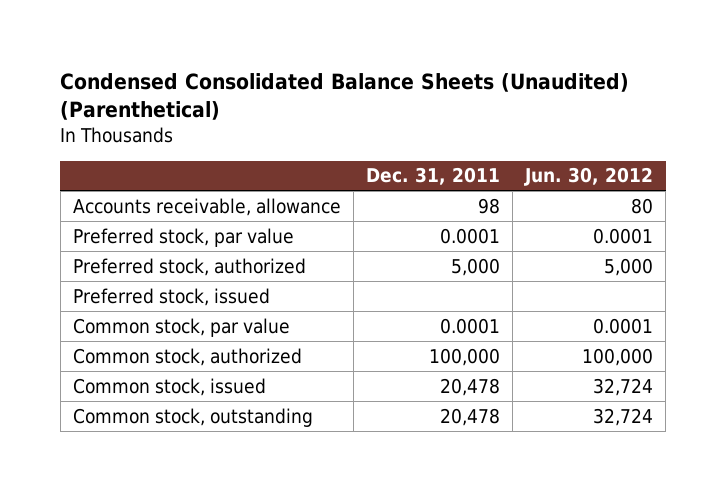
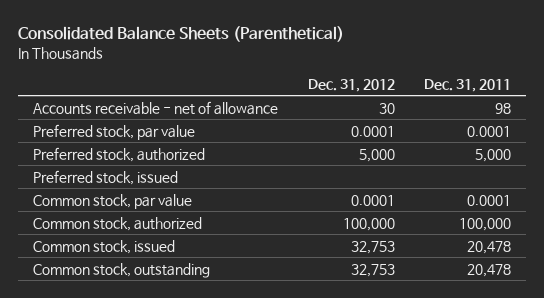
[60,72,630,121] Condensed Consolidated Balance Sheets (Unaudited) (Parenthetical) -> [17,26,344,43] Consolidated Balance Sheets (Parenthetical)
[524,167,654,187] Jun. 30, 2012 -> none
none -> [307,78,395,92] Dec. 31, 2012
[72,197,341,216] Accounts receivable, allowance -> [32,100,278,115] Accounts receivable - net of allowance

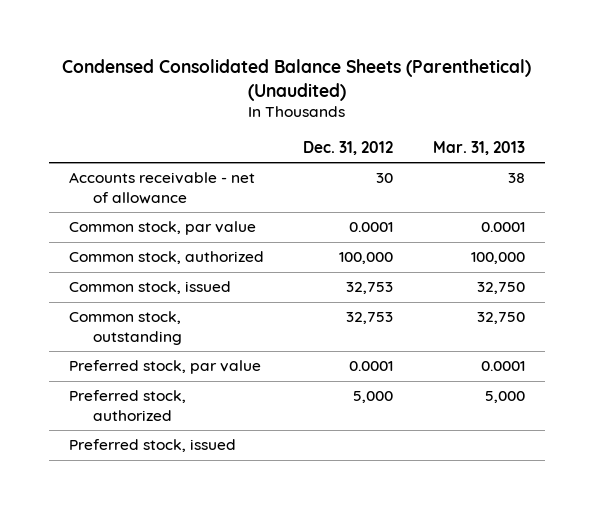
[17,26,344,43] Consolidated Balance Sheets (Parenthetical) -> [61,58,531,101] Condensed Consolidated Balance Sheets (Parenthetical) (Unaudited)
[424,78,512,92] Dec. 31, 2011 -> none
none -> [432,140,525,155] Mar. 31, 2013
[32,123,195,140] Preferred stock, par value -> [68,360,261,375] Preferred stock, par value
[32,146,205,162] Preferred stock, authorized -> [68,390,186,421] Preferred stock, authorized
[32,169,178,185] Preferred stock, issued -> [68,439,236,453] Preferred stock, issued

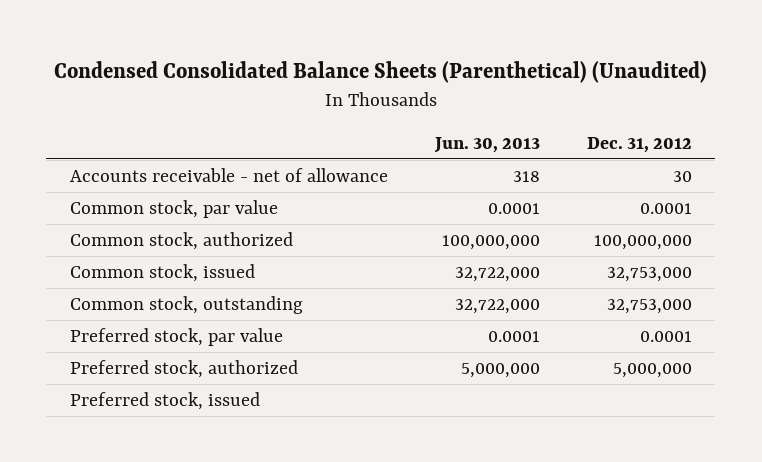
[432,140,525,155] Mar. 31, 2013 -> none
none -> [433,136,540,153] Jun. 30, 2013
[339,252,394,265] 100,000 -> [593,234,692,250] 100,000,000
[346,282,394,295] 32,753 -> [606,266,692,282] 32,753,000
[346,312,394,325] 32,753 -> [606,298,692,314] 32,753,000
[353,391,394,404] 5,000 -> [612,362,692,378] 5,000,000

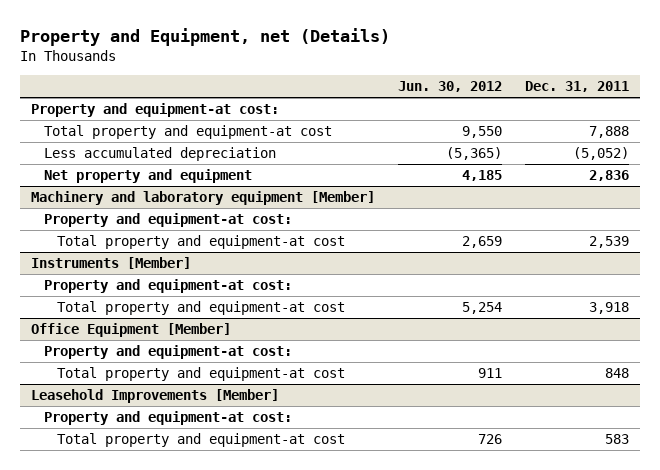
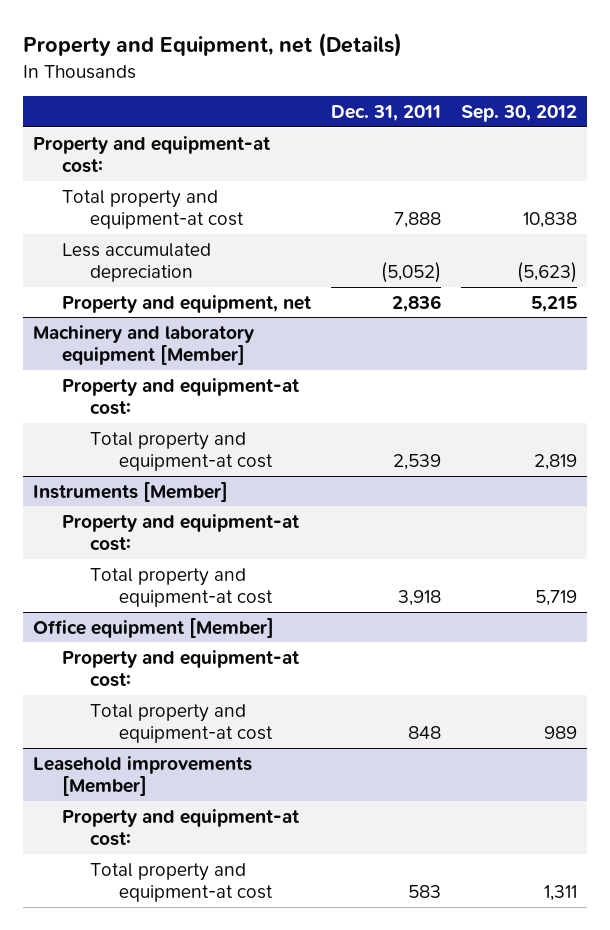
[397,81,502,93] Jun. 30, 2012 -> none
none -> [460,105,577,123] Sep. 30, 2012
[44,169,253,184] Net property and equipment -> [61,294,311,313] Property and equipment, net
[31,323,232,338] Office Equipment [Member] -> [32,617,274,638] Office equipment [Member]
[31,389,280,404] Leasehold Improvements [Member] -> [32,755,252,797] Leasehold improvements [Member]

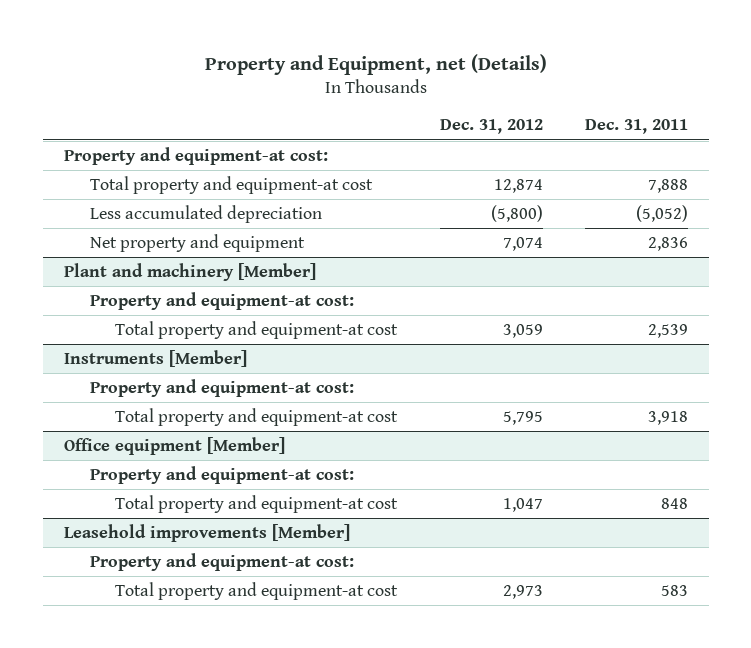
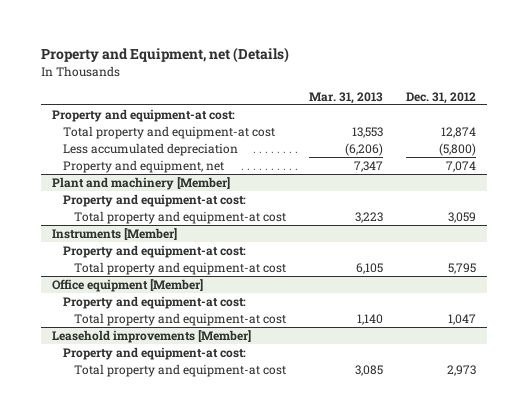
[584,119,688,135] Dec. 31, 2011 -> none
none -> [308,91,383,104] Mar. 31, 2013
[89,233,305,252] Net property and equipment -> [63,159,225,173] Property and equipment, net

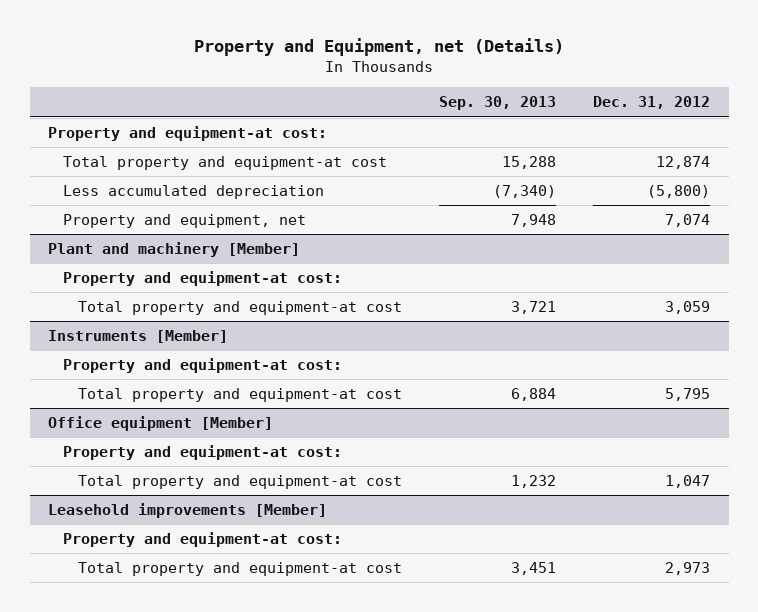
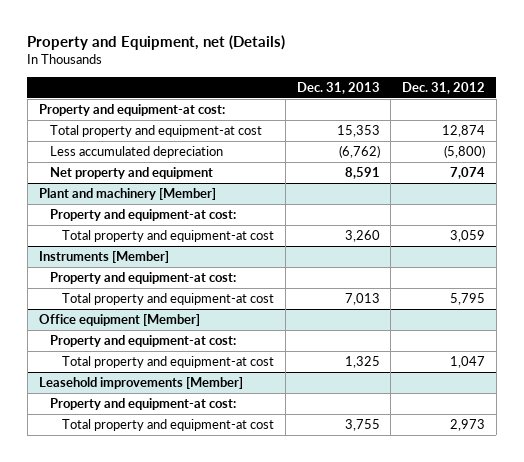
[439,96,557,111] Sep. 30, 2013 -> none
none -> [296,82,380,95] Dec. 31, 2013
[63,214,307,229] Property and equipment, net -> [50,166,214,179] Net property and equipment

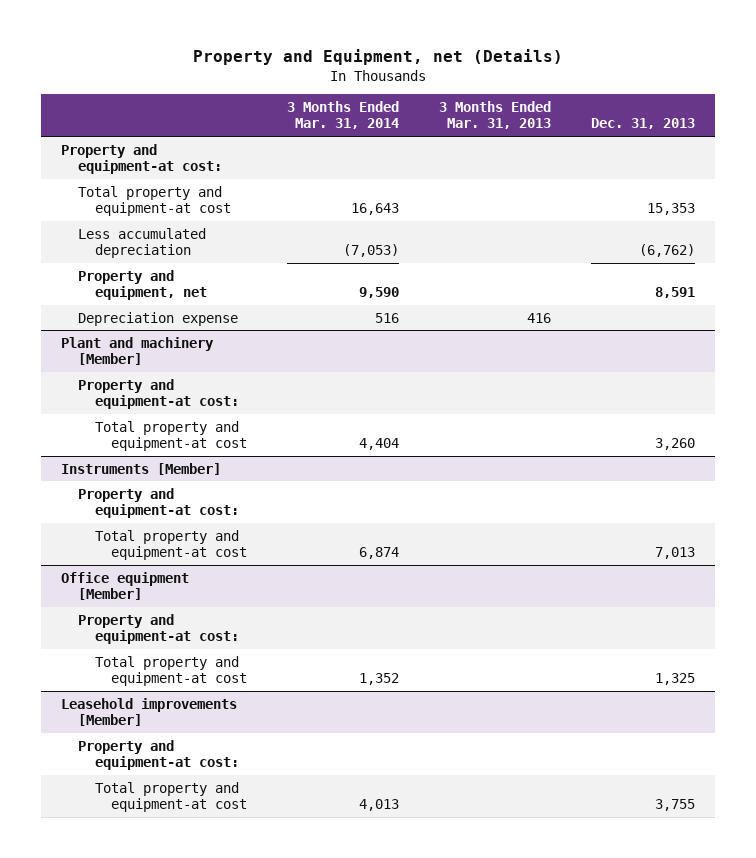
[402,82,486,95] Dec. 31, 2012 -> none
none -> [287,101,400,130] 3 Months Ended Mar. 31, 2014
none -> [438,101,551,130] 3 Months Ended Mar. 31, 2013
[50,166,214,179] Net property and equipment -> [77,269,207,300] Property and equipment, net
none -> [77,311,238,326] Depreciation expense

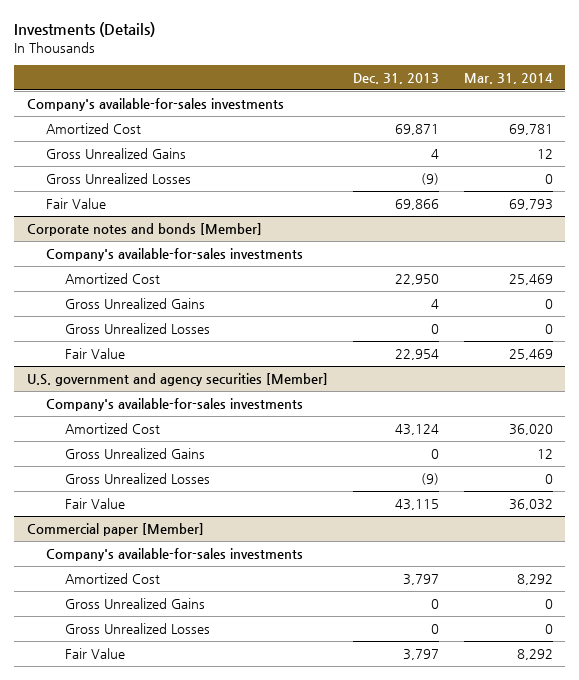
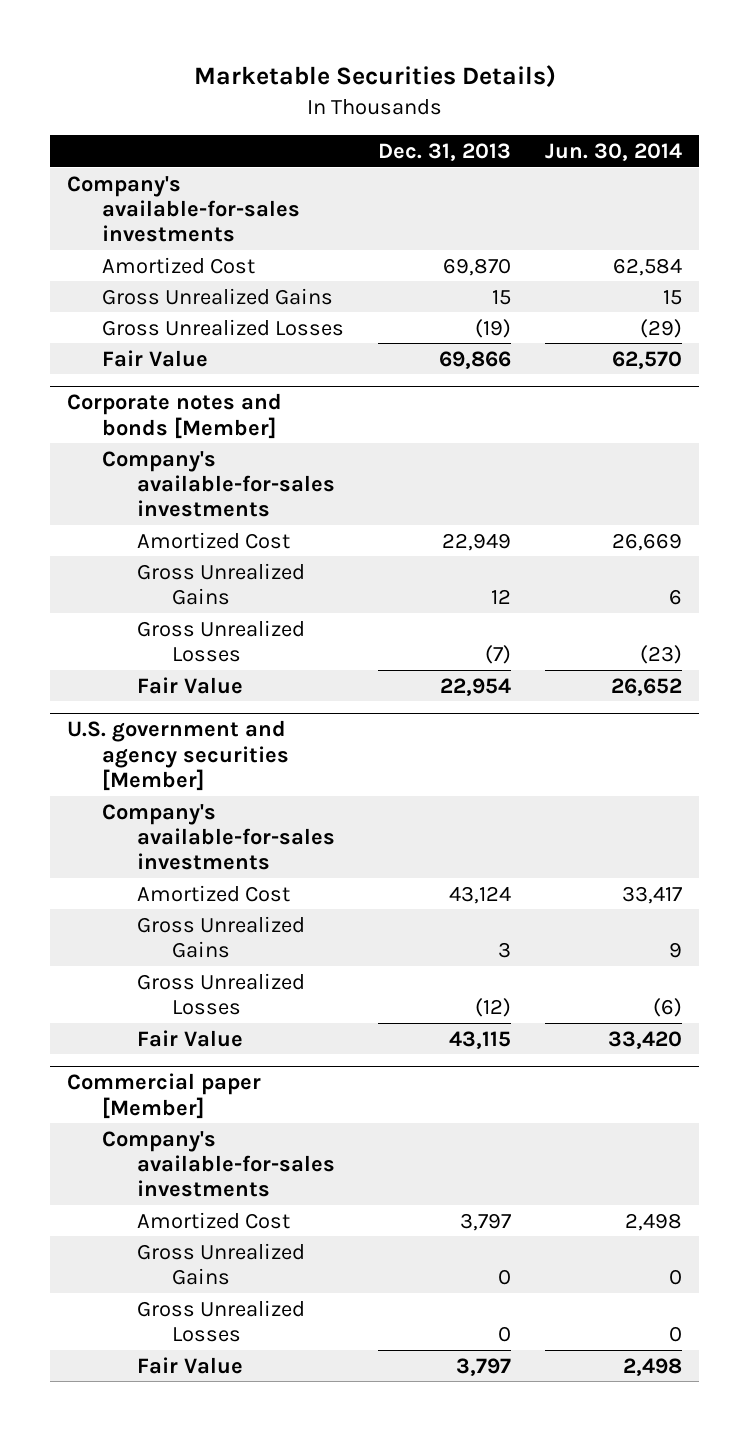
[13,22,155,38] Investments (Details) -> [193,65,556,88] Marketable Securities Details)
[463,73,553,85] Mar. 31, 2014 -> none
none -> [544,142,682,161] Jun. 30, 2014
[394,123,439,135] 69,871 -> [442,257,511,276] 69,870
[430,148,439,159] 4 -> [491,289,511,305] 15
[420,172,439,185] (9) -> [474,318,511,338] (19)
[394,273,439,285] 22,950 -> [441,532,511,551] 22,949
[430,298,439,309] 4 -> [490,588,511,604] 12
[430,323,439,334] 0 -> [484,644,511,664] (7)
[430,448,439,459] 0 -> [497,941,511,958] 3
[420,472,439,485] (9) -> [474,997,511,1017] (12)

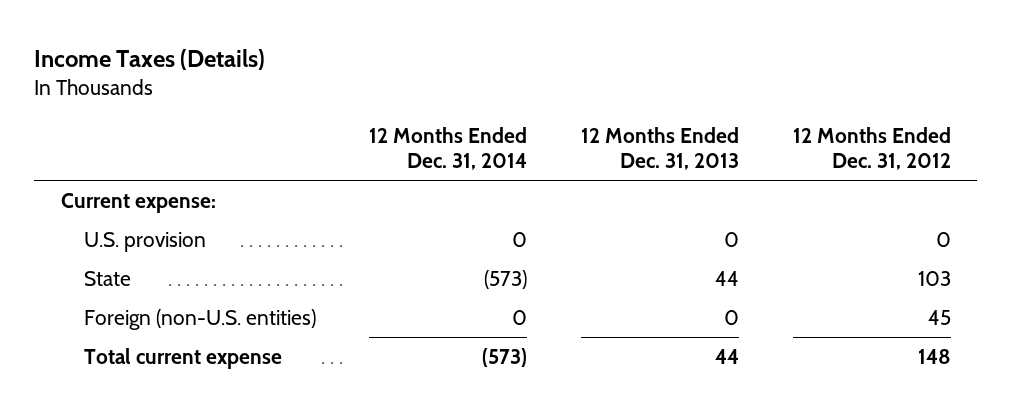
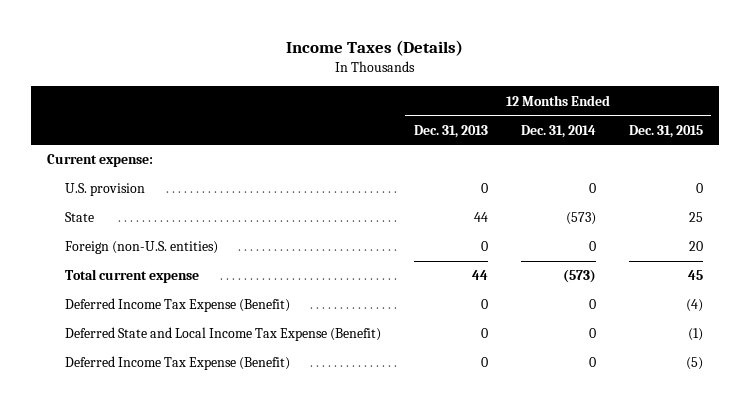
[792,127,951,170] 12 Months Ended Dec. 31, 2012 -> none
none -> [628,124,703,138] Dec. 31, 2015
none -> [64,298,290,313] Deferred Income Tax Expense (Benefit)
none -> [64,327,381,342] Deferred State and Local Income Tax Expense (Benefit)
none -> [64,356,290,371] Deferred Income Tax Expense (Benefit)

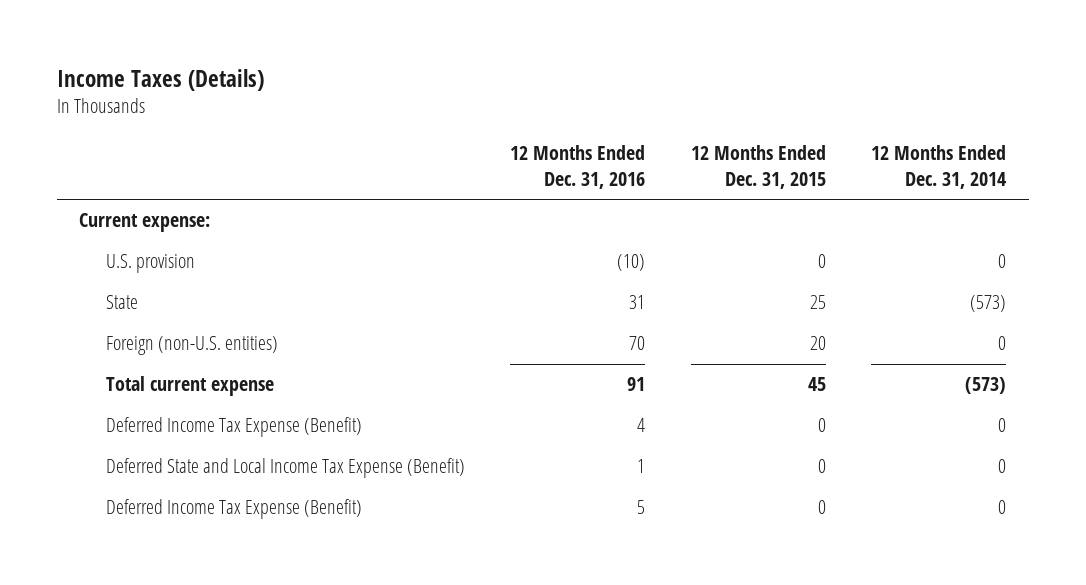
[413,124,488,138] Dec. 31, 2013 -> none
none -> [510,145,646,189] 12 Months Ended Dec. 31, 2016
[685,299,703,313] (4) -> [817,418,826,433] 0
[687,328,703,342] (1) -> [817,459,826,474] 0
[685,357,703,371] (5) -> [817,500,826,515] 0

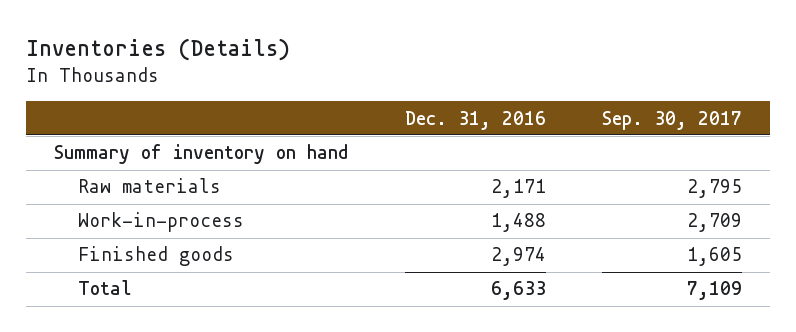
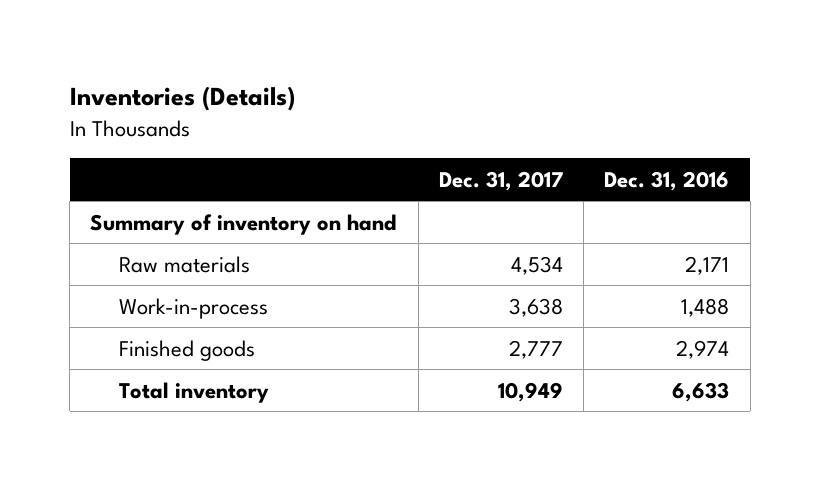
[601,110,742,130] Sep. 30, 2017 -> none
none -> [438,170,563,191] Dec. 31, 2017
[77,280,132,296] Total -> [118,381,269,403] Total inventory

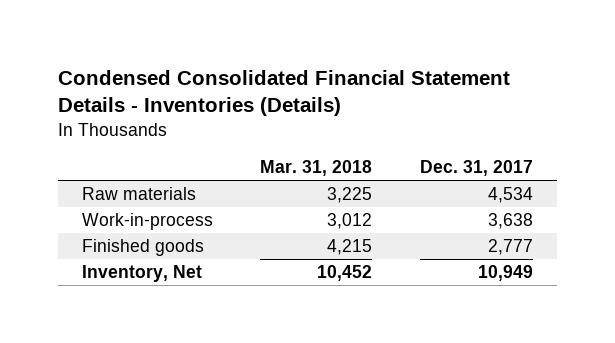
[69,85,295,111] Inventories (Details) -> [57,70,510,117] Condensed Consolidated Financial Statement Details - Inventories (Details)
[604,170,730,191] Dec. 31, 2016 -> none
none -> [260,160,373,177] Mar. 31, 2018
[90,213,398,235] Summary of inventory on hand -> none
[118,381,269,403] Total inventory -> [81,265,202,283] Inventory, Net

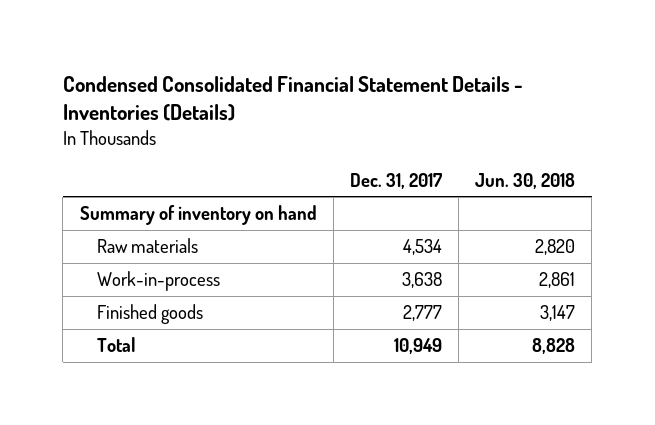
[260,160,373,177] Mar. 31, 2018 -> none
none -> [475,172,576,189] Jun. 30, 2018
none -> [79,205,317,226] Summary of inventory on hand
[81,265,202,283] Inventory, Net -> [96,337,136,353] Total

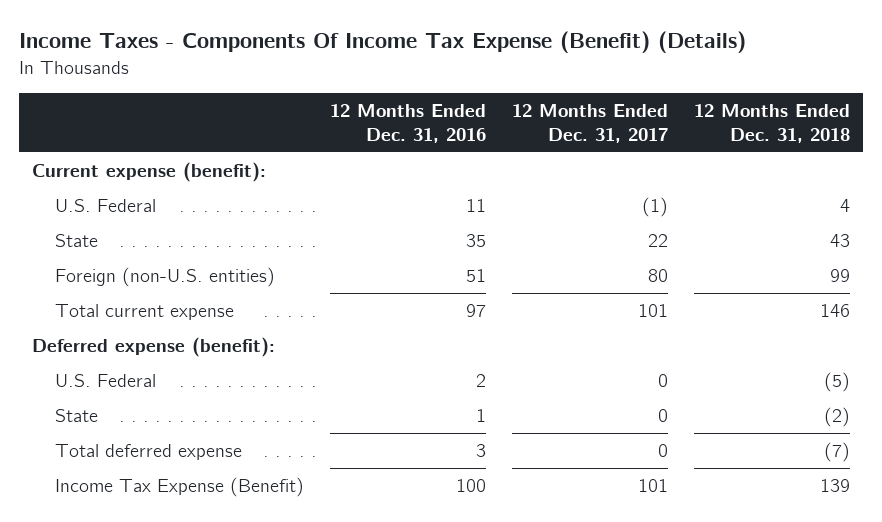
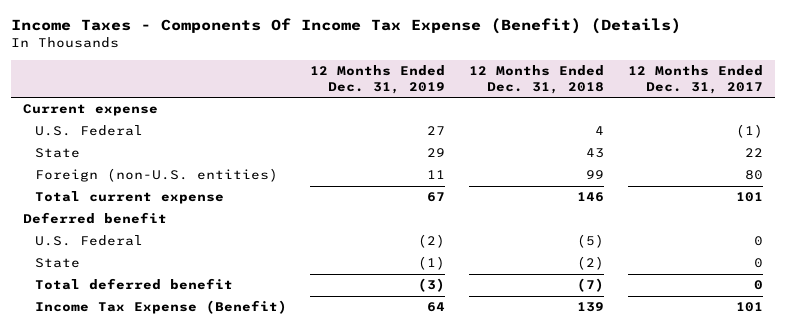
[329,104,486,143] 12 Months Ended Dec. 31, 2016 -> none
none -> [310,65,446,94] 12 Months Ended Dec. 31, 2019
[32,162,267,183] Current expense (benefit): -> [22,104,158,117] Current expense
[32,337,276,358] Deferred expense (benefit): -> [22,212,167,225] Deferred benefit
[54,444,242,461] Total deferred expense -> [34,278,233,291] Total deferred benefit

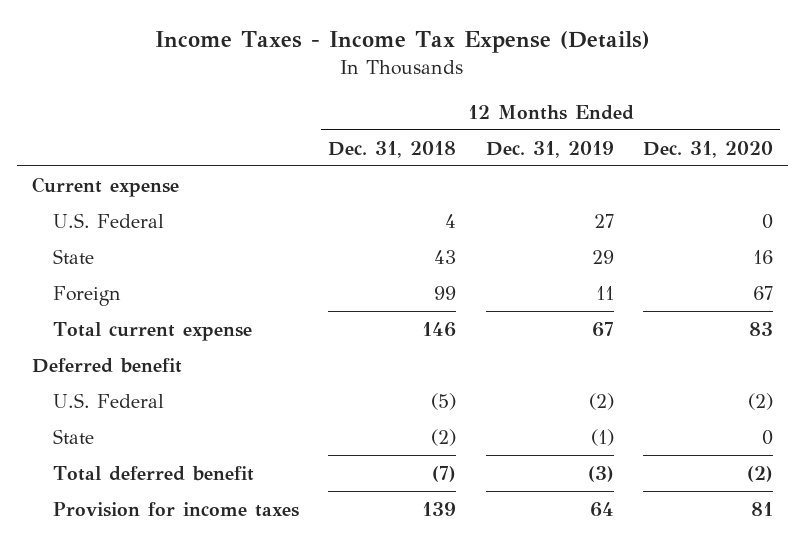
[10,18,681,35] Income Taxes - Components Of Income Tax Expense (Benefit) (Details) -> [155,31,651,54] Income Taxes - Income Tax Expense (Details)
[627,65,763,94] 12 Months Ended Dec. 31, 2017 -> none
none -> [643,140,774,158] Dec. 31, 2020
[34,168,278,183] Foreign (non-U.S. entities) -> [53,285,122,306] Foreign
[34,300,287,315] Income Tax Expense (Benefit) -> [53,501,300,517] Provision for income taxes

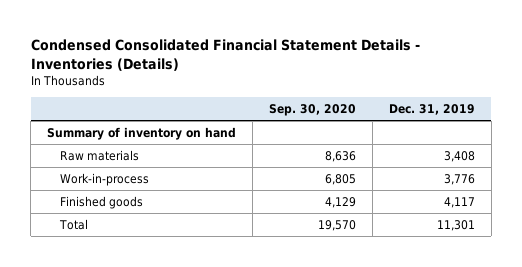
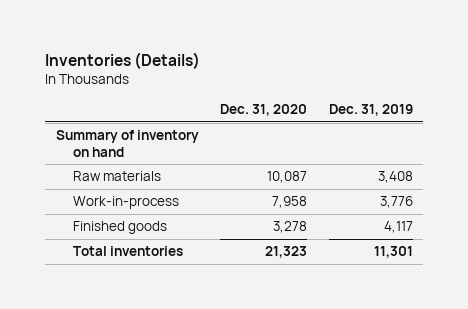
[30,38,420,71] Condensed Consolidated Financial Statement Details - Inventories (Details) -> [45,51,201,69] Inventories (Details)
[268,104,356,117] Sep. 30, 2020 -> none
none -> [220,104,308,117] Dec. 31, 2020
[59,219,89,231] Total -> [73,246,184,257] Total inventories

